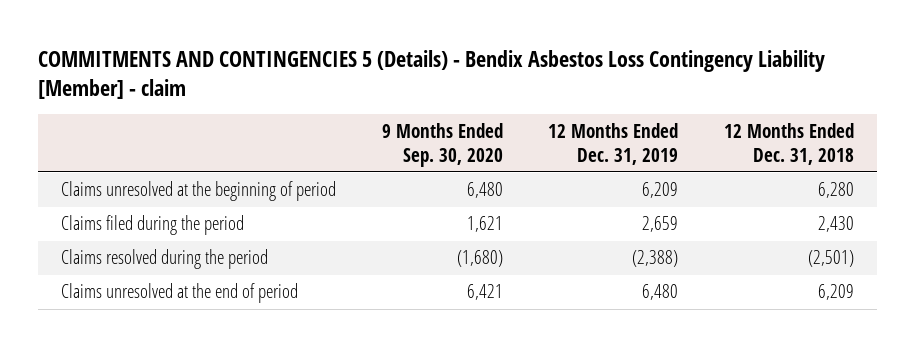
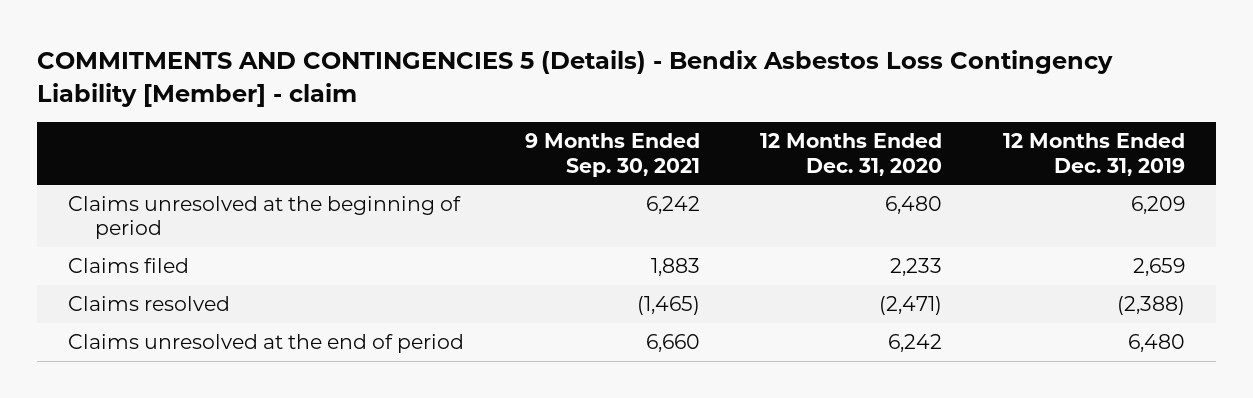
[381,122,503,167] 9 Months Ended Sep. 30, 2020 -> none
[724,122,855,165] 12 Months Ended Dec. 31, 2018 -> none
none -> [524,133,700,177] 9 Months Ended Sep. 30, 2021
none -> [760,133,943,176] 12 Months Ended Dec. 31, 2020
[60,215,244,236] Claims filed during the period -> [67,258,189,274] Claims filed
[60,249,268,270] Claims resolved during the period -> [67,296,230,312] Claims resolved

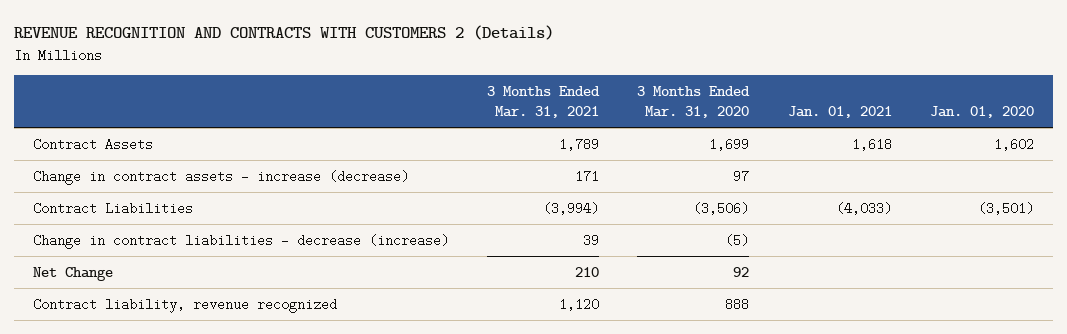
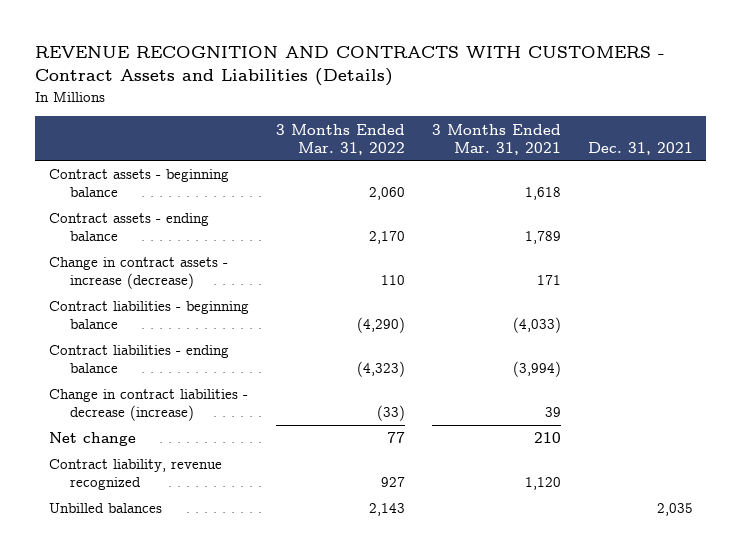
[13,25,554,41] REVENUE RECOGNITION AND CONTRACTS WITH CUSTOMERS 2 (Details) -> [35,46,666,87] REVENUE RECOGNITION AND CONTRACTS WITH CUSTOMERS - Contract Assets and Liabilities (Details)
[637,86,751,119] 3 Months Ended Mar. 31, 2020 -> none
[787,106,892,119] Jan. 01, 2021 -> none
[929,106,1034,119] Jan. 01, 2020 -> none
none -> [275,123,405,155] 3 Months Ended Mar. 31, 2022
none -> [587,141,693,155] Dec. 31, 2021
[32,137,153,151] Contract Assets -> [48,169,229,198] Contract assets - beginning balance
[559,137,600,151] 1,789 -> [524,187,561,201] 1,618
none -> [48,213,209,242] Contract assets - ending balance
[32,201,193,215] Contract Liabilities -> [48,301,249,330] Contract liabilities - beginning balance
[543,201,600,215] (3,994) -> [512,317,561,334] (4,033)
none -> [48,345,229,374] Contract liabilities - ending balance
[32,266,113,281] Net Change -> [48,432,136,447] Net change
none -> [48,503,162,514] Unbilled balances

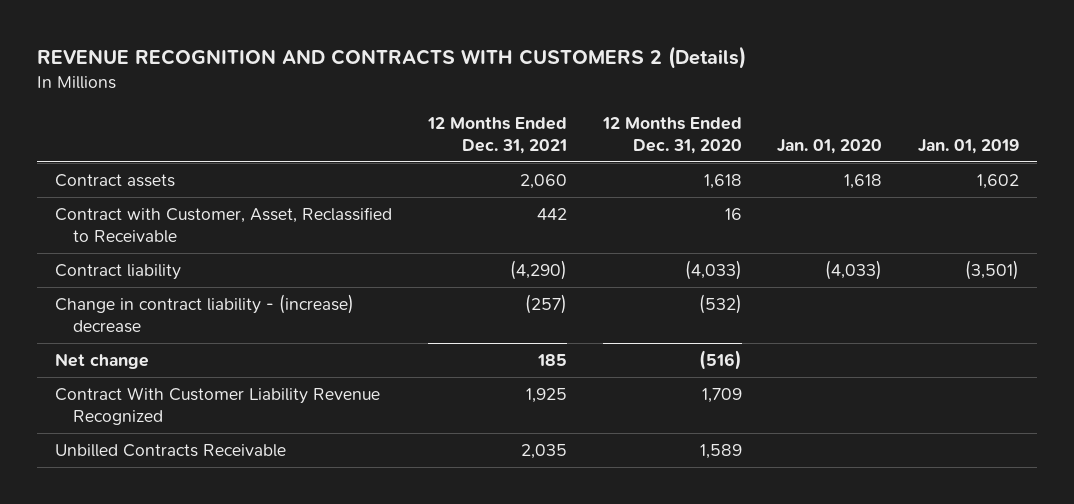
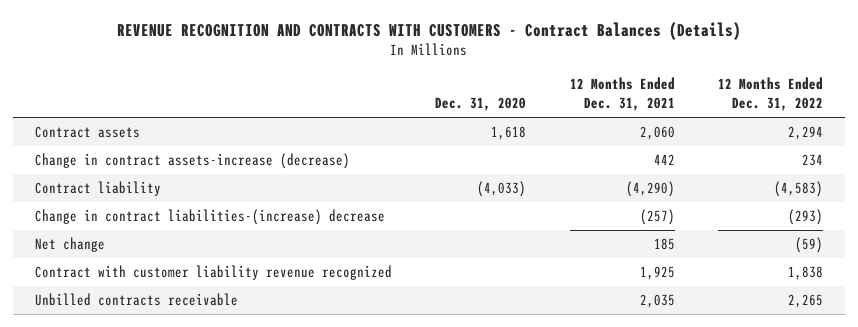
[37,46,747,70] REVENUE RECOGNITION AND CONTRACTS WITH CUSTOMERS 2 (Details) -> [116,21,741,40] REVENUE RECOGNITION AND CONTRACTS WITH CUSTOMERS - Contract Balances (Details)
[601,116,742,154] 12 Months Ended Dec. 31, 2020 -> none
[777,138,883,154] Jan. 01, 2020 -> none
[918,138,1020,154] Jan. 01, 2019 -> none
none -> [435,96,527,111] Dec. 31, 2020
none -> [718,77,824,111] 12 Months Ended Dec. 31, 2022
[55,207,393,244] Contract with Customer, Asset, Reclassified to Receivable -> [34,153,350,170] Change in contract assets-increase (decrease)
[55,294,355,334] Change in contract liability - (increase) decrease -> [34,209,385,226] Change in contract liabilities-(increase) decrease
[55,387,381,426] Contract With Customer Liability Revenue Recognized -> [34,265,392,281] Contract with customer liability revenue recognized
[55,444,287,458] Unbilled Contracts Receivable -> [34,293,238,307] Unbilled contracts receivable

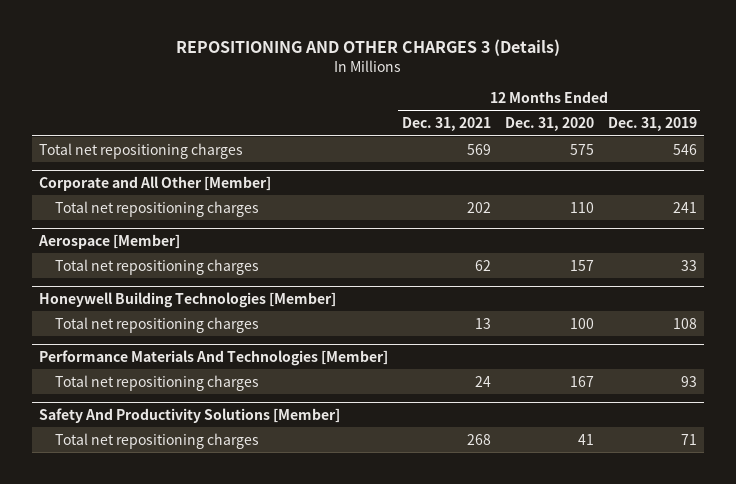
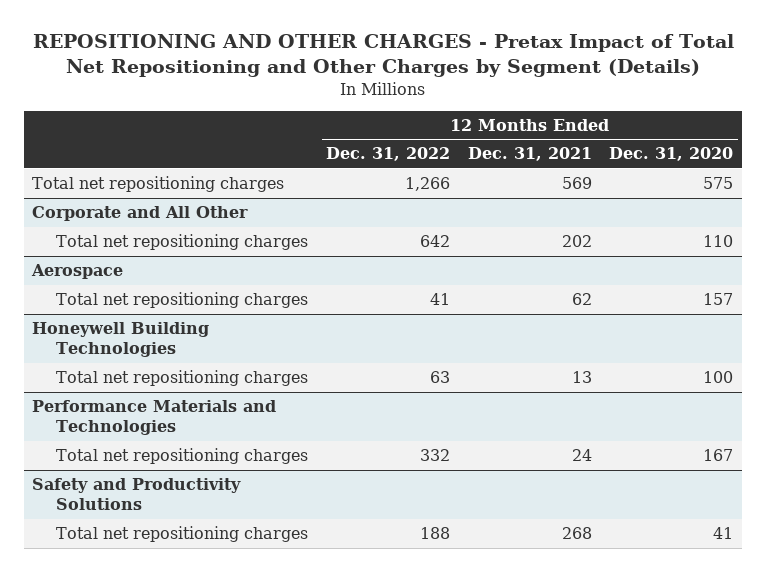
[175,39,560,57] REPOSITIONING AND OTHER CHARGES 3 (Details) -> [32,34,734,78] REPOSITIONING AND OTHER CHARGES - Pretax Impact of Total Net Repositioning and Other Charges by Segment (Details)
[607,117,697,132] Dec. 31, 2019 -> none
none -> [326,147,451,162] Dec. 31, 2022
[38,175,271,191] Corporate and All Other [Member] -> [32,206,249,222] Corporate and All Other
[37,233,180,249] Aerospace [Member] -> [31,264,124,280] Aerospace
[38,291,336,308] Honeywell Building Technologies [Member] -> [32,322,210,358] Honeywell Building Technologies
[38,349,388,366] Performance Materials And Technologies [Member] -> [32,400,277,436] Performance Materials and Technologies
[38,407,340,423] Safety And Productivity Solutions [Member] -> [32,478,242,511] Safety and Productivity Solutions

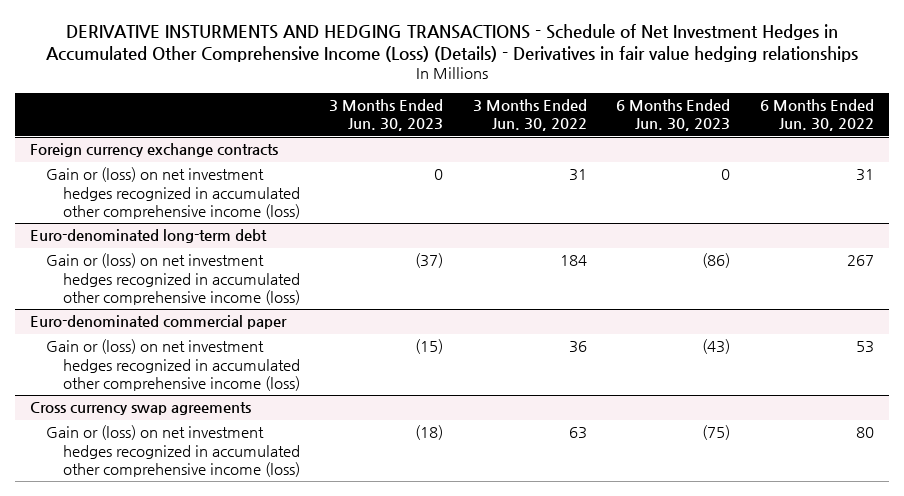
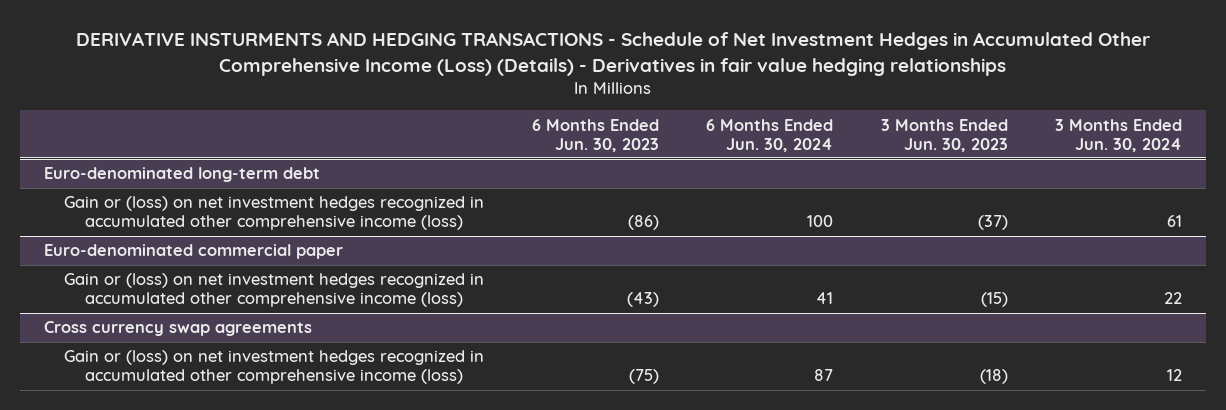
[472,98,587,132] 3 Months Ended Jun. 30, 2022 -> none
[759,98,874,132] 6 Months Ended Jun. 30, 2022 -> none
none -> [706,118,834,152] 6 Months Ended Jun. 30, 2024
none -> [1054,118,1182,152] 3 Months Ended Jun. 30, 2024
[29,143,278,158] Foreign currency exchange contracts -> none
[46,167,300,220] Gain or (loss) on net investment hedges recognized in accumulated other comprehensive income (loss) -> none

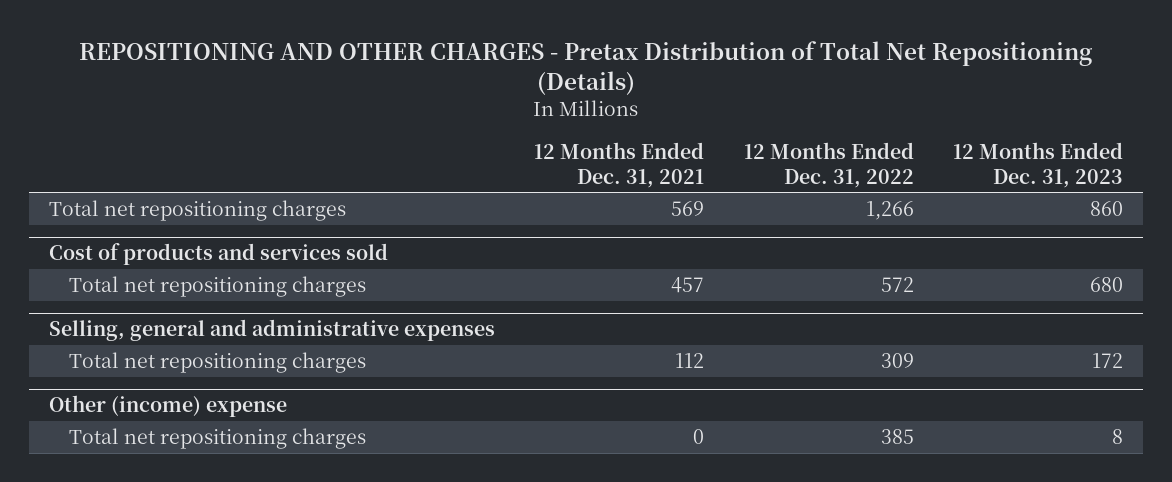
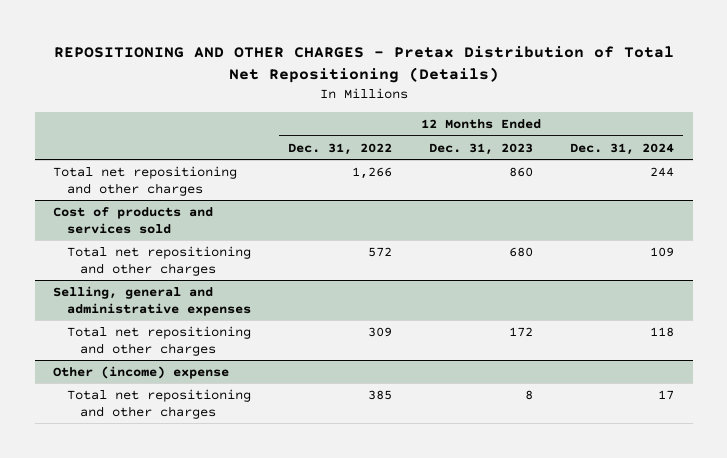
[534,141,705,188] 12 Months Ended Dec. 31, 2021 -> none
none -> [570,142,675,155] Dec. 31, 2024
[49,199,347,221] Total net repositioning charges -> [53,165,238,196] Total net repositioning and other charges
[69,275,367,297] Total net repositioning charges -> [66,245,251,276] Total net repositioning and other charges
[69,351,367,373] Total net repositioning charges -> [66,325,251,356] Total net repositioning and other charges
[69,427,367,449] Total net repositioning charges -> [66,388,251,419] Total net repositioning and other charges

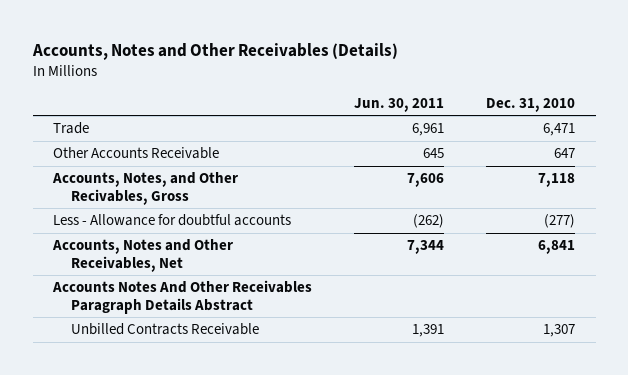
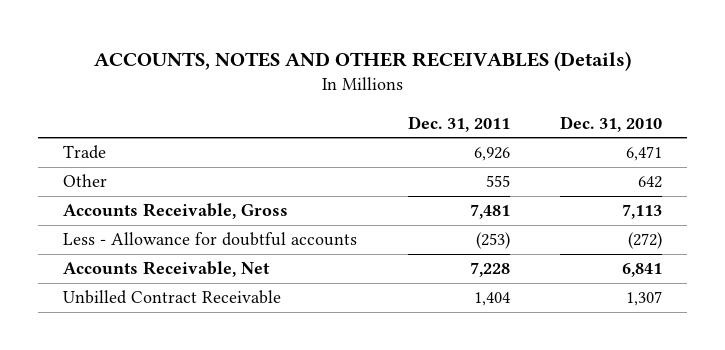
[31,42,398,60] Accounts, Notes and Other Receivables (Details) -> [93,50,631,71] ACCOUNTS, NOTES AND OTHER RECEIVABLES (Details)
[354,97,445,112] Jun. 30, 2011 -> none
none -> [407,115,510,132] Dec. 31, 2011
[52,280,313,315] Accounts Notes And Other Receivables Paragraph Details Abstract -> none
[53,147,220,160] Other Accounts Receivable -> [62,174,107,188] Other
[553,148,575,159] 647 -> [638,176,663,189] 642
[52,172,239,206] Accounts, Notes, and Other Recivables, Gross -> [62,203,288,220] Accounts Receivable, Gross
[537,173,575,188] 7,118 -> [622,204,663,220] 7,113
[543,214,575,229] (277) -> [628,232,663,250] (272)
[52,239,234,273] Accounts, Notes and Other Receivables, Net -> [62,261,270,278] Accounts Receivable, Net
[70,323,259,336] Unbilled Contracts Receivable -> [62,290,281,305] Unbilled Contract Receivable

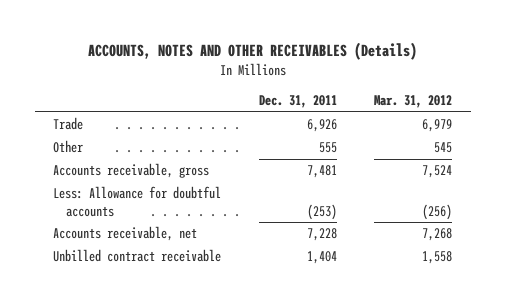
[560,115,663,132] Dec. 31, 2010 -> none
none -> [373,95,452,109] Mar. 31, 2012
[62,203,288,220] Accounts Receivable, Gross -> [53,163,210,179] Accounts receivable, gross
[62,232,357,247] Less - Allowance for doubtful accounts -> [53,186,222,217] Less: Allowance for doubtful accounts
[62,261,270,278] Accounts Receivable, Net -> [53,226,198,242] Accounts receivable, net
[62,290,281,305] Unbilled Contract Receivable -> [53,249,222,263] Unbilled contract receivable

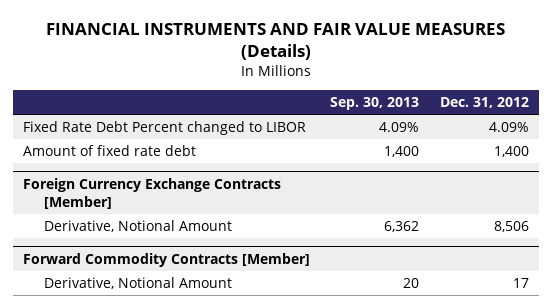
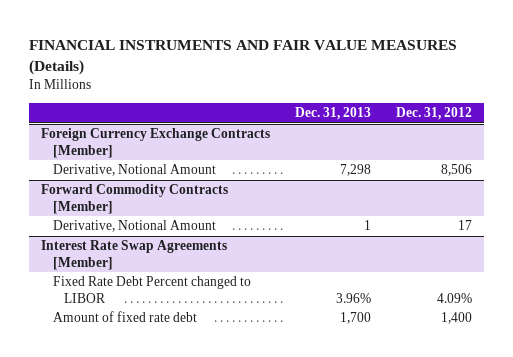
[330,97,420,111] Sep. 30, 2013 -> none
none -> [294,107,371,121] Dec. 31, 2013
[22,121,306,136] Fixed Rate Debt Percent changed to LIBOR -> none
[22,145,196,157] Amount of fixed rate debt -> none
none -> [41,240,228,270] Interest Rate Swap Agreements [Member]
none -> [52,276,251,303] Fixed Rate Debt Percent changed to LIBOR
none -> [52,311,197,323] Amount of fixed rate debt

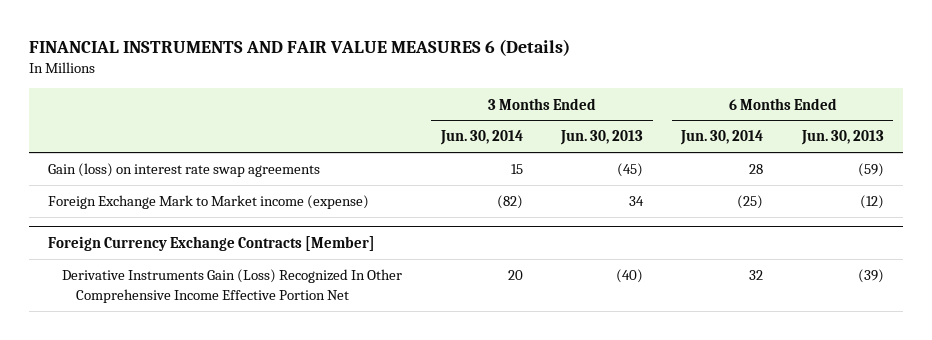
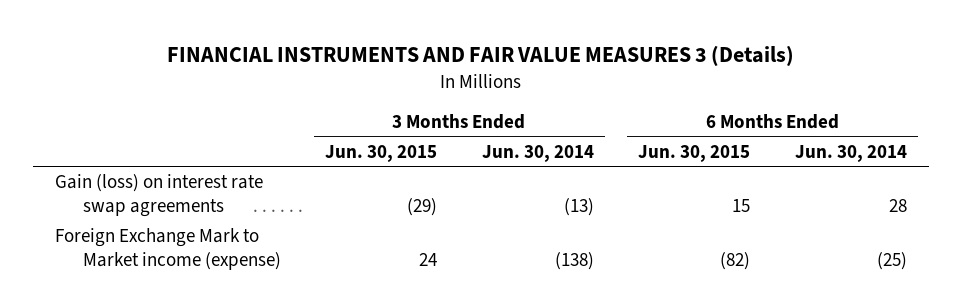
[28,38,570,56] FINANCIAL INSTRUMENTS AND FAIR VALUE MEASURES 6 (Details) -> [167,45,795,67] FINANCIAL INSTRUMENTS AND FAIR VALUE MEASURES 3 (Details)
[560,130,644,146] Jun. 30, 2013 -> none
[800,130,884,146] Jun. 30, 2013 -> none
none -> [325,144,438,162] Jun. 30, 2015
none -> [638,144,751,162] Jun. 30, 2015
[48,236,376,252] Foreign Currency Exchange Contracts [Member] -> none
[62,269,403,303] Derivative Instruments Gain (Loss) Recognized In Other Comprehensive Income Effective Portion Net -> none
[510,164,523,175] 15 -> [563,198,594,217] (13)
[496,195,523,210] (82) -> [554,252,594,271] (138)

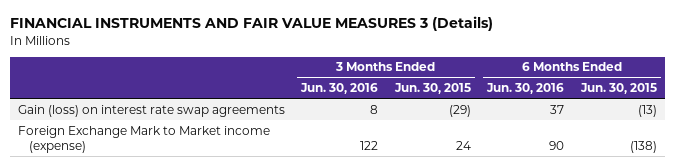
[481,144,594,162] Jun. 30, 2014 -> none
[795,144,908,162] Jun. 30, 2014 -> none
none -> [300,82,379,94] Jun. 30, 2016
none -> [486,82,565,94] Jun. 30, 2016
[732,199,751,213] 15 -> [637,104,657,117] (13)
[720,252,751,271] (82) -> [629,141,657,154] (138)

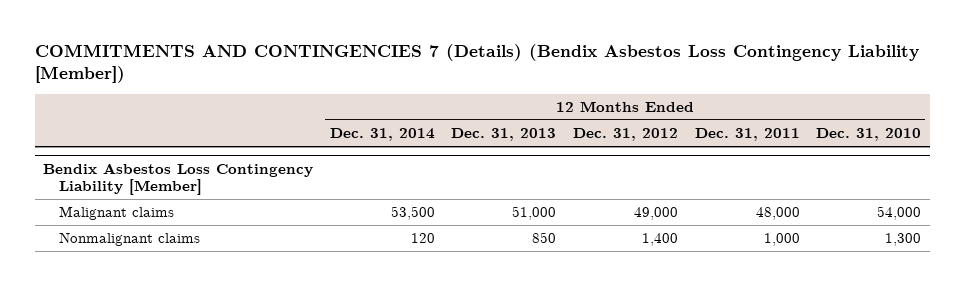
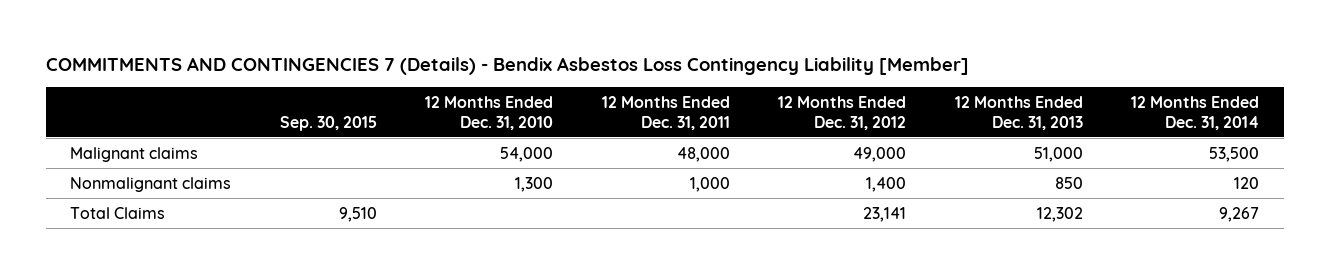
[34,43,919,84] COMMITMENTS AND CONTINGENCIES 7 (Details) (Bendix Asbestos Loss Contingency Liability [Member]) -> [46,57,970,76] COMMITMENTS AND CONTINGENCIES 7 (Details) - Bendix Asbestos Loss Contingency Liability [Member]
none -> [279,115,377,131] Sep. 30, 2015
[42,162,313,195] Bendix Asbestos Loss Contingency Liability [Member] -> none
none -> [70,206,166,219] Total Claims

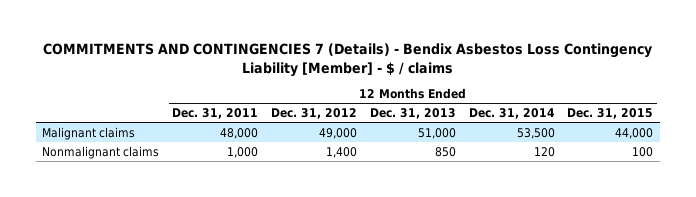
[46,57,970,76] COMMITMENTS AND CONTINGENCIES 7 (Details) - Bendix Asbestos Loss Contingency Liability [Member] -> [42,43,652,77] COMMITMENTS AND CONTINGENCIES 7 (Details) - Bendix Asbestos Loss Contingency Liability [Member] - $ / claims
[279,115,377,131] Sep. 30, 2015 -> none
[425,96,554,130] 12 Months Ended Dec. 31, 2010 -> none
none -> [567,108,654,120] Dec. 31, 2015
[70,206,166,219] Total Claims -> none

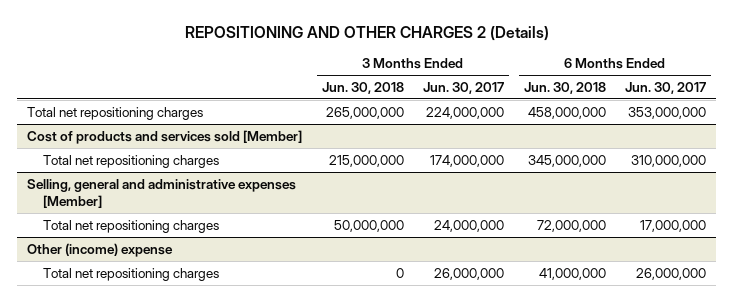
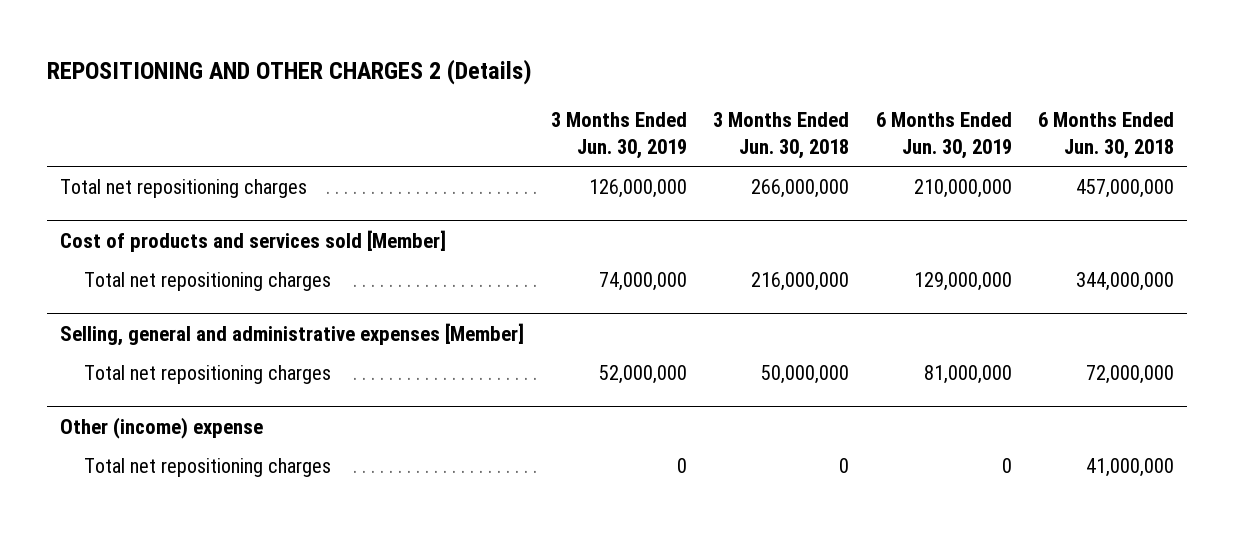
[423,81,505,94] Jun. 30, 2017 -> none
[625,81,707,94] Jun. 30, 2017 -> none
none -> [550,111,687,159] 3 Months Ended Jun. 30, 2019
none -> [875,111,1012,159] 6 Months Ended Jun. 30, 2019
[325,106,404,119] 265,000,000 -> [751,179,850,199] 266,000,000
[527,106,606,119] 458,000,000 -> [1076,179,1175,199] 457,000,000
[328,154,404,167] 215,000,000 -> [751,272,850,292] 216,000,000
[527,154,606,167] 345,000,000 -> [1076,272,1175,292] 344,000,000

